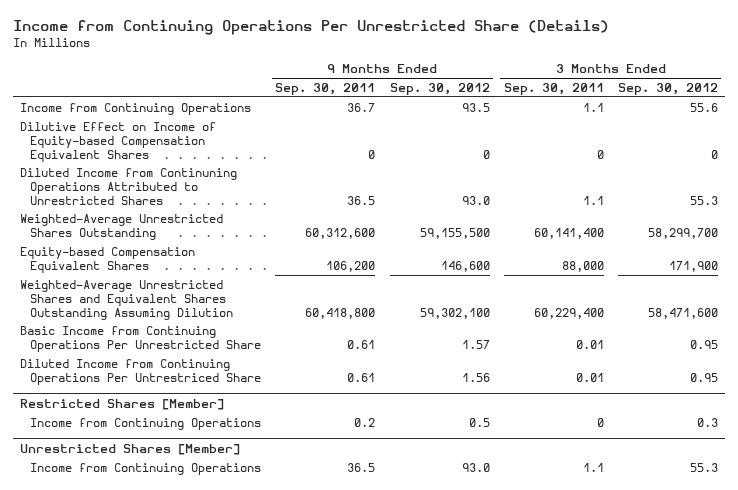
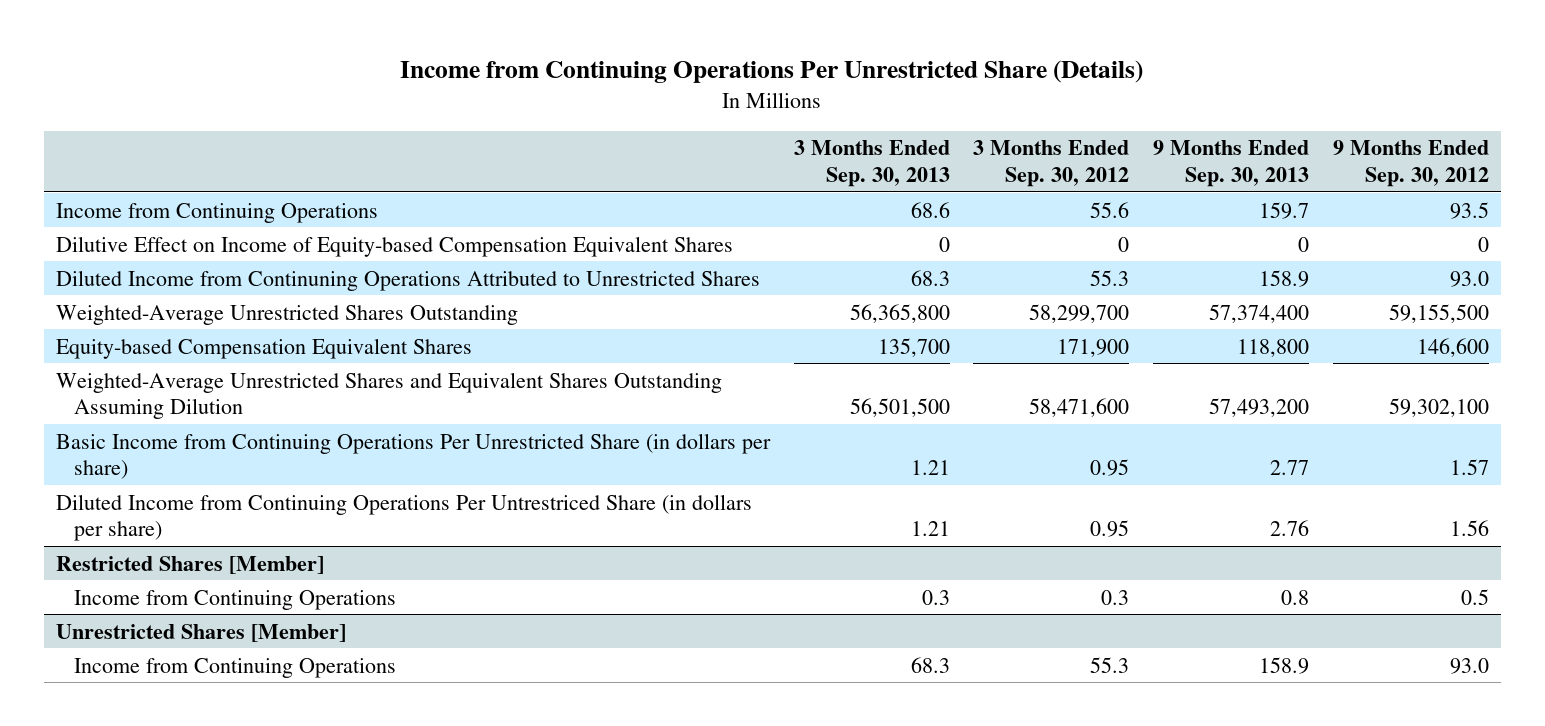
[275,82,376,95] Sep. 30, 2011 -> none
[503,82,604,95] Sep. 30, 2011 -> none
none -> [793,140,950,187] 3 Months Ended Sep. 30, 2013
none -> [1153,140,1310,187] 9 Months Ended Sep. 30, 2013
[19,325,262,352] Basic Income from Continuing Operations Per Unrestricted Share -> [55,432,771,480] Basic Income from Continuing Operations Per Unrestricted Share (in dollars per share)
[19,358,262,385] Diluted Income from Continuing Operations Per Untrestriced Share -> [55,493,752,542] Diluted Income from Continuing Operations Per Untrestriced Share (in dollars per share)

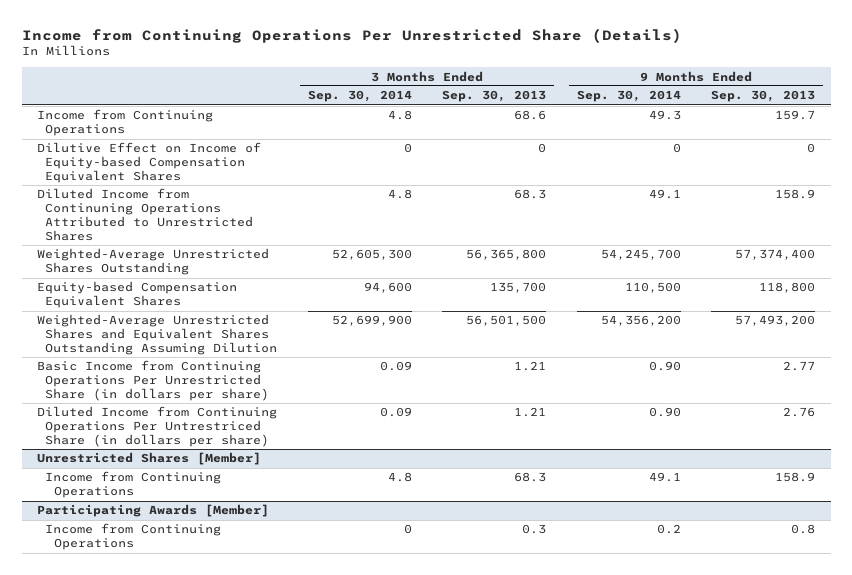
[973,140,1130,187] 3 Months Ended Sep. 30, 2012 -> none
[1333,140,1490,187] 9 Months Ended Sep. 30, 2012 -> none
none -> [307,90,412,103] Sep. 30, 2014
none -> [576,90,681,103] Sep. 30, 2014
[55,555,324,574] Restricted Shares [Member] -> none
[73,589,396,610] Income from Continuing Operations -> none
none -> [37,504,270,518] Participating Awards [Member]
none -> [45,523,222,551] Income from Continuing Operations

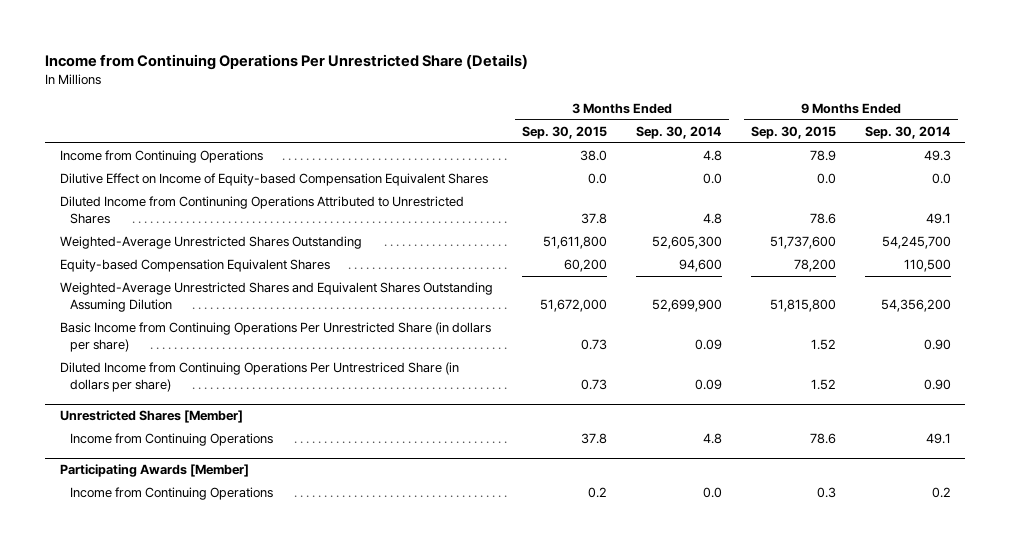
[442,90,547,103] Sep. 30, 2013 -> none
[711,90,816,103] Sep. 30, 2013 -> none
none -> [521,126,607,140] Sep. 30, 2015
none -> [750,126,836,140] Sep. 30, 2015
[403,143,412,154] 0 -> [702,173,722,185] 0.0
[672,143,681,154] 0 -> [931,173,951,185] 0.0
[403,524,412,535] 0 -> [702,487,722,499] 0.0

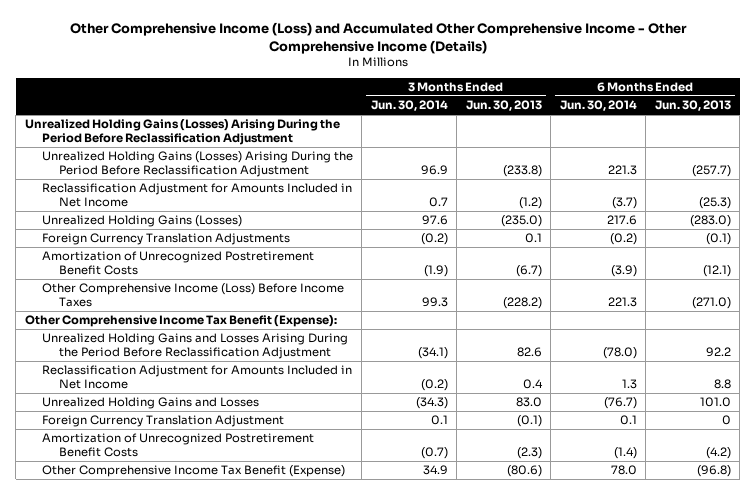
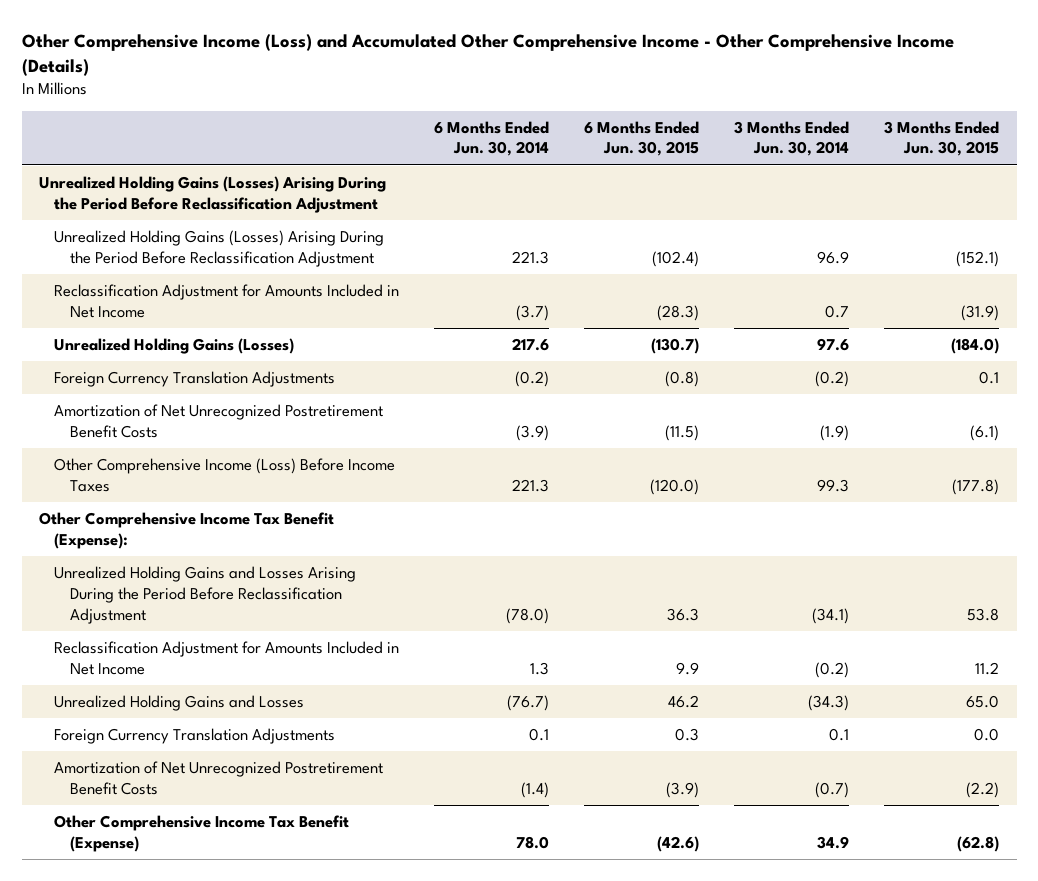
[465,100,542,112] Jun. 30, 2013 -> none
[654,100,731,112] Jun. 30, 2013 -> none
none -> [584,120,700,157] 6 Months Ended Jun. 30, 2015
none -> [884,120,1000,157] 3 Months Ended Jun. 30, 2015
[41,251,314,276] Amortization of Unrecognized Postretirement Benefit Costs -> [54,403,384,438] Amortization of Net Unrecognized Postretirement Benefit Costs
[41,415,284,428] Foreign Currency Translation Adjustment -> [54,727,336,744] Foreign Currency Translation Adjustments
[41,433,314,458] Amortization of Unrecognized Postretirement Benefit Costs -> [54,760,384,795] Amortization of Net Unrecognized Postretirement Benefit Costs

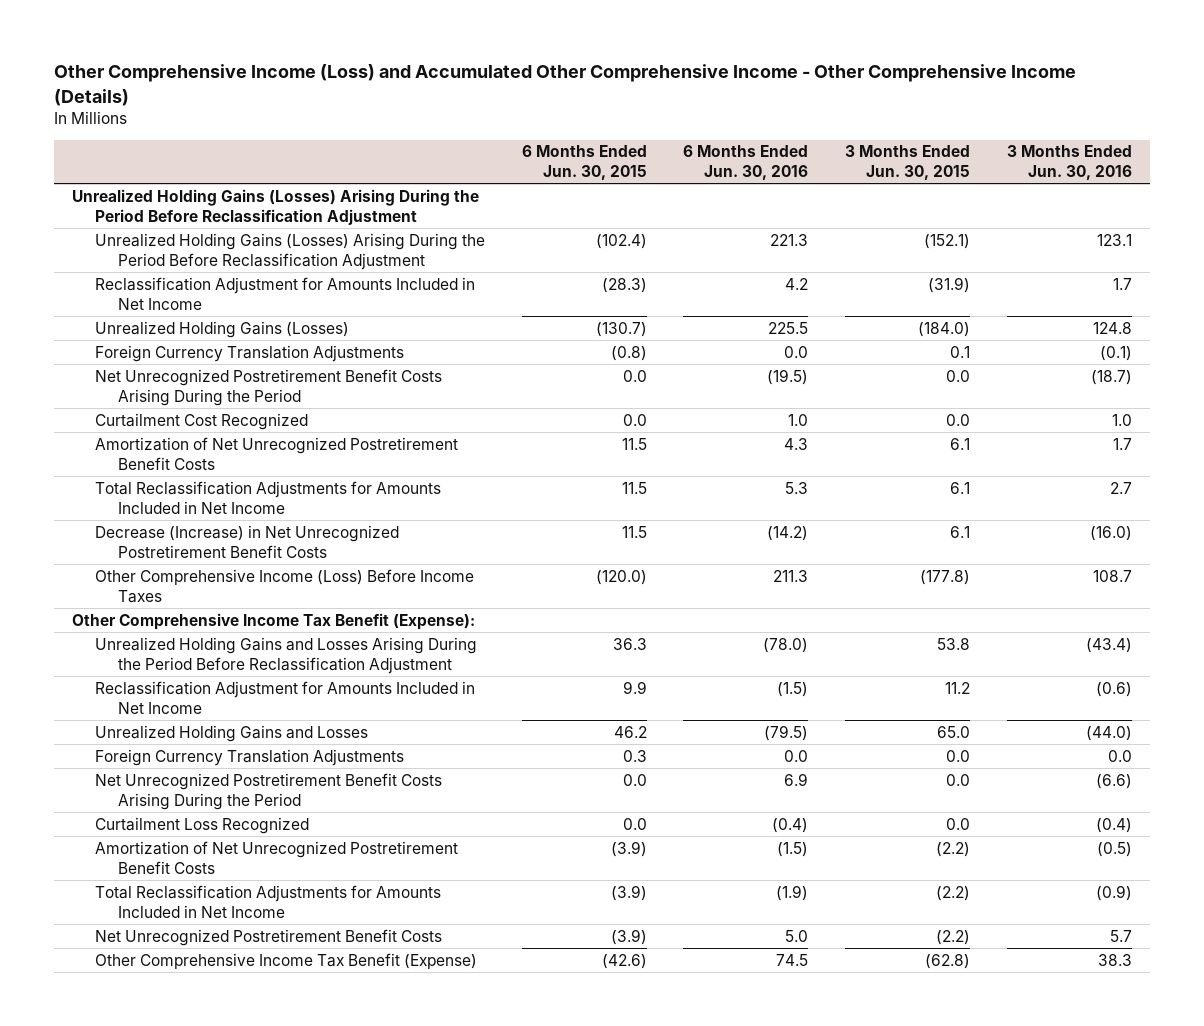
[434,120,550,157] 6 Months Ended Jun. 30, 2014 -> none
[734,120,850,157] 3 Months Ended Jun. 30, 2014 -> none
none -> [683,145,809,181] 6 Months Ended Jun. 30, 2016
none -> [1006,145,1132,181] 3 Months Ended Jun. 30, 2016
none -> [95,368,443,406] Net Unrecognized Postretirement Benefit Costs Arising During the Period
none -> [95,412,309,430] Curtailment Cost Recognized
[665,424,700,441] (11.5) -> [621,437,647,450] 11.5
[970,424,1000,441] (6.1) -> [949,437,970,450] 6.1
none -> [95,480,442,514] Total Reclassification Adjustments for Amounts Included in Net Income
none -> [95,524,400,558] Decrease (Increase) in Net Unrecognized Postretirement Benefit Costs
none -> [95,772,443,810] Net Unrecognized Postretirement Benefit Costs Arising During the Period
none -> [95,816,310,834] Curtailment Loss Recognized
none -> [95,884,442,918] Total Reclassification Adjustments for Amounts Included in Net Income
none -> [95,928,443,946] Net Unrecognized Postretirement Benefit Costs

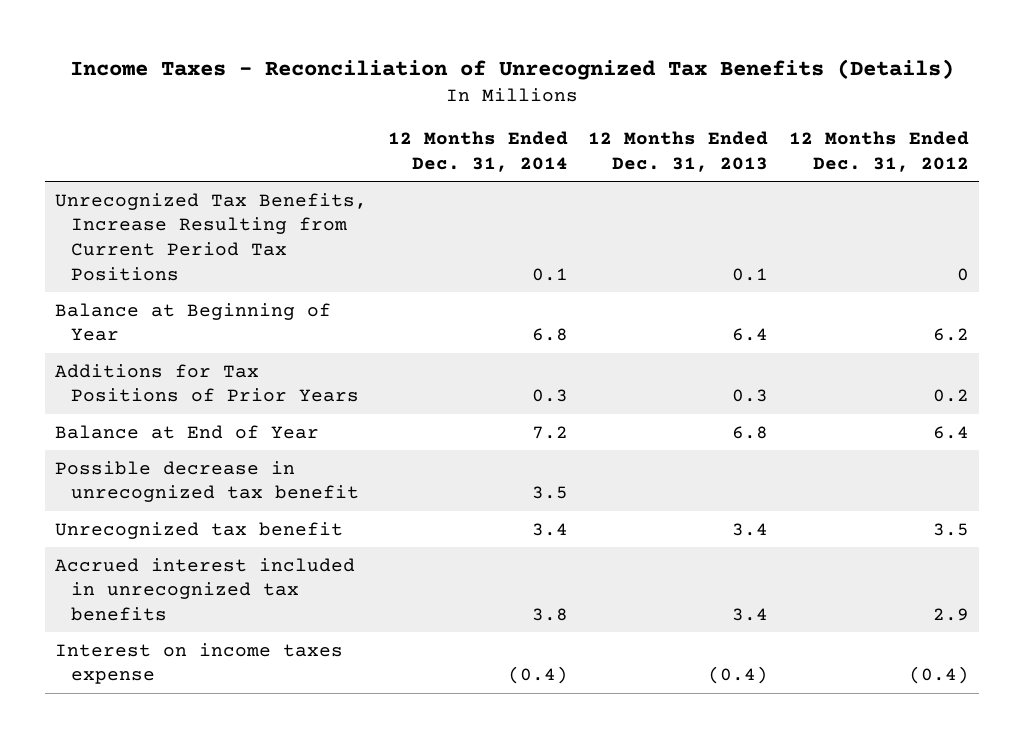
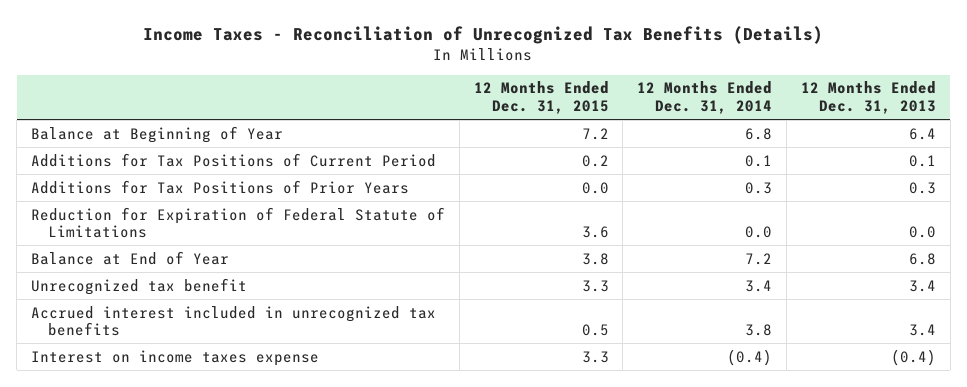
[789,131,970,172] 12 Months Ended Dec. 31, 2012 -> none
none -> [473,81,609,114] 12 Months Ended Dec. 31, 2015
[54,192,367,281] Unrecognized Tax Benefits, Increase Resulting from Current Period Tax Positions -> none
none -> [30,152,436,167] Additions for Tax Positions of Current Period
none -> [30,206,445,239] Reduction for Expiration of Federal Statute of Limitations
[54,460,359,503] Possible decrease in unrecognized tax benefit -> none

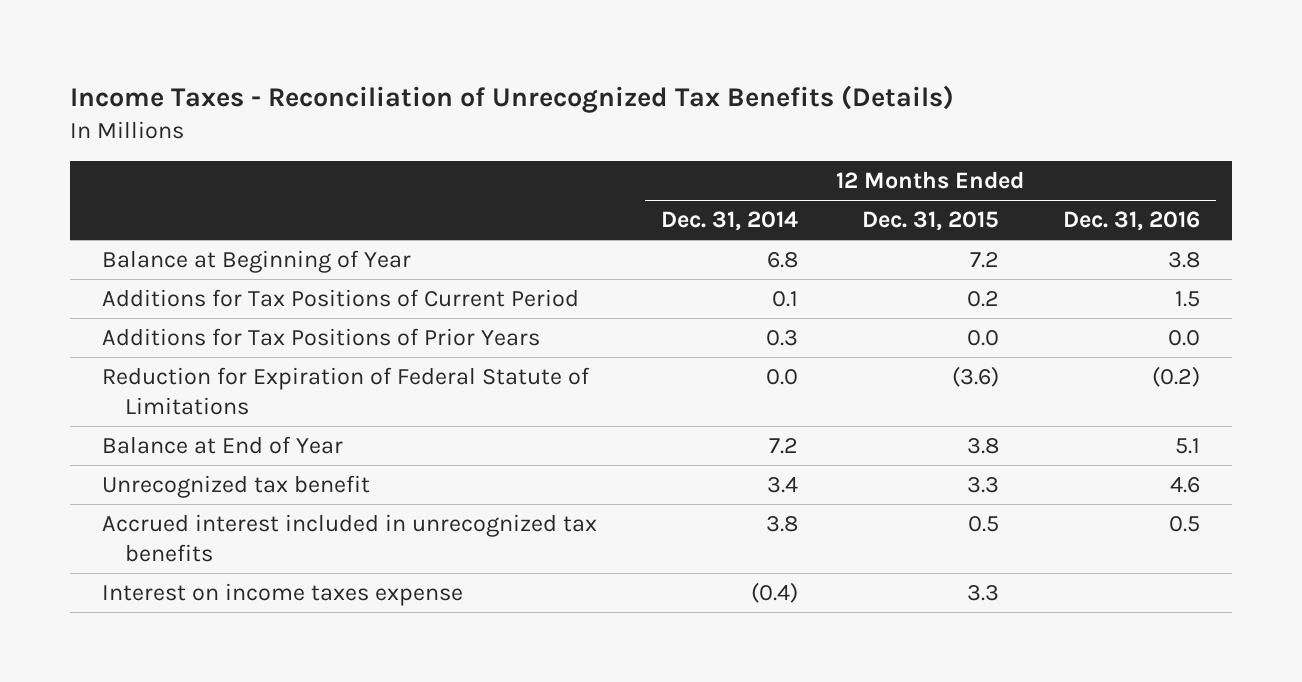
[800,81,936,114] 12 Months Ended Dec. 31, 2013 -> none
none -> [1062,210,1200,231] Dec. 31, 2016
[581,226,609,239] 3.6 -> [951,365,999,387] (3.6)

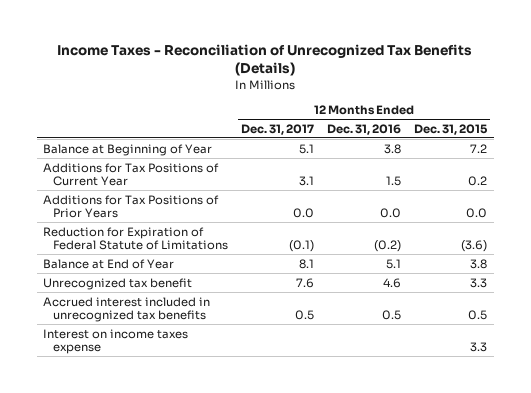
[660,210,798,231] Dec. 31, 2014 -> none
none -> [240,123,314,135] Dec. 31, 2017
[101,288,579,307] Additions for Tax Positions of Current Period -> [43,162,220,187] Additions for Tax Positions of Current Year

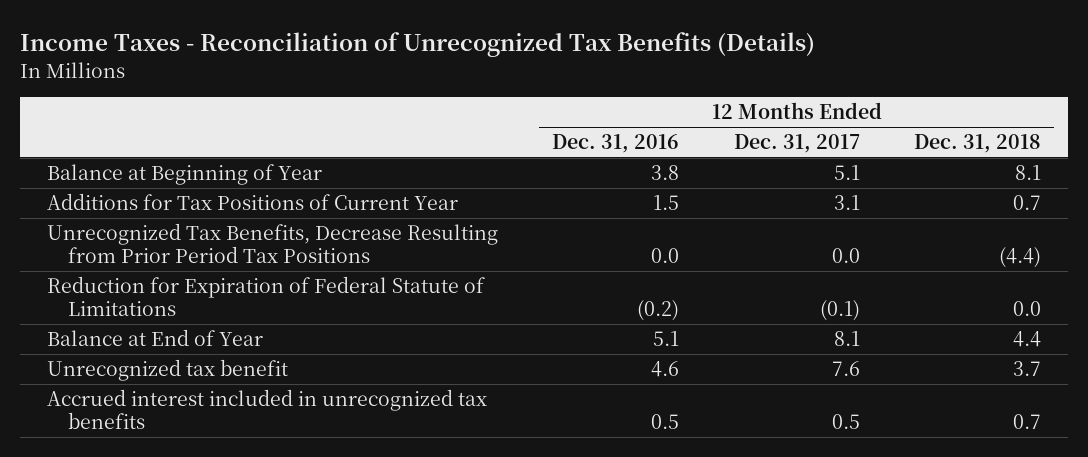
[414,123,489,135] Dec. 31, 2015 -> none
none -> [913,134,1041,154] Dec. 31, 2018
[43,194,220,219] Additions for Tax Positions of Prior Years -> none
none -> [47,223,499,264] Unrecognized Tax Benefits, Decrease Resulting from Prior Period Tax Positions
[43,328,189,355] Interest on income taxes expense -> none

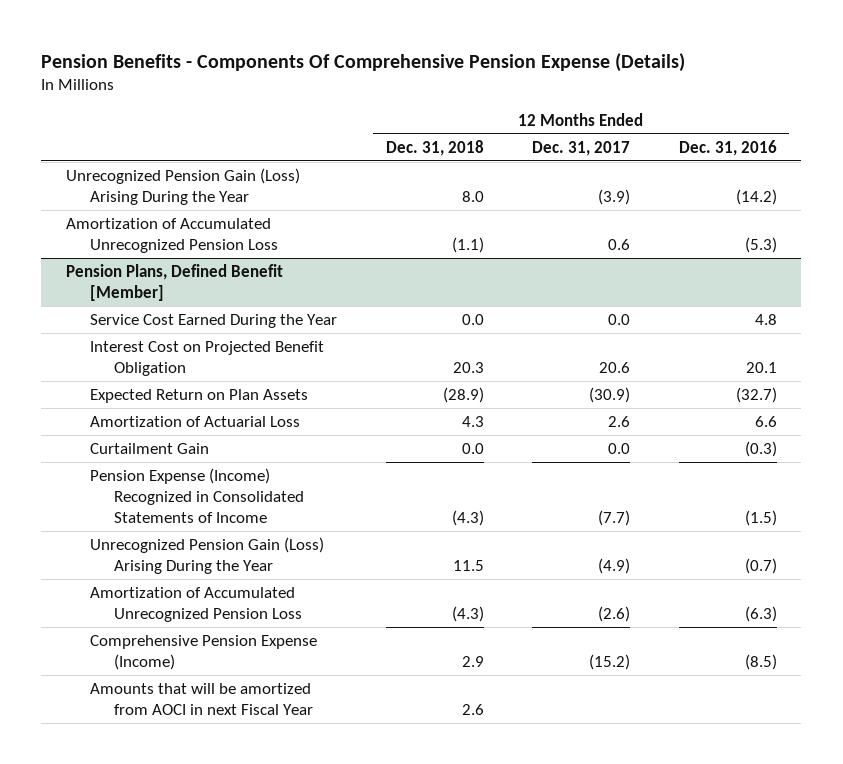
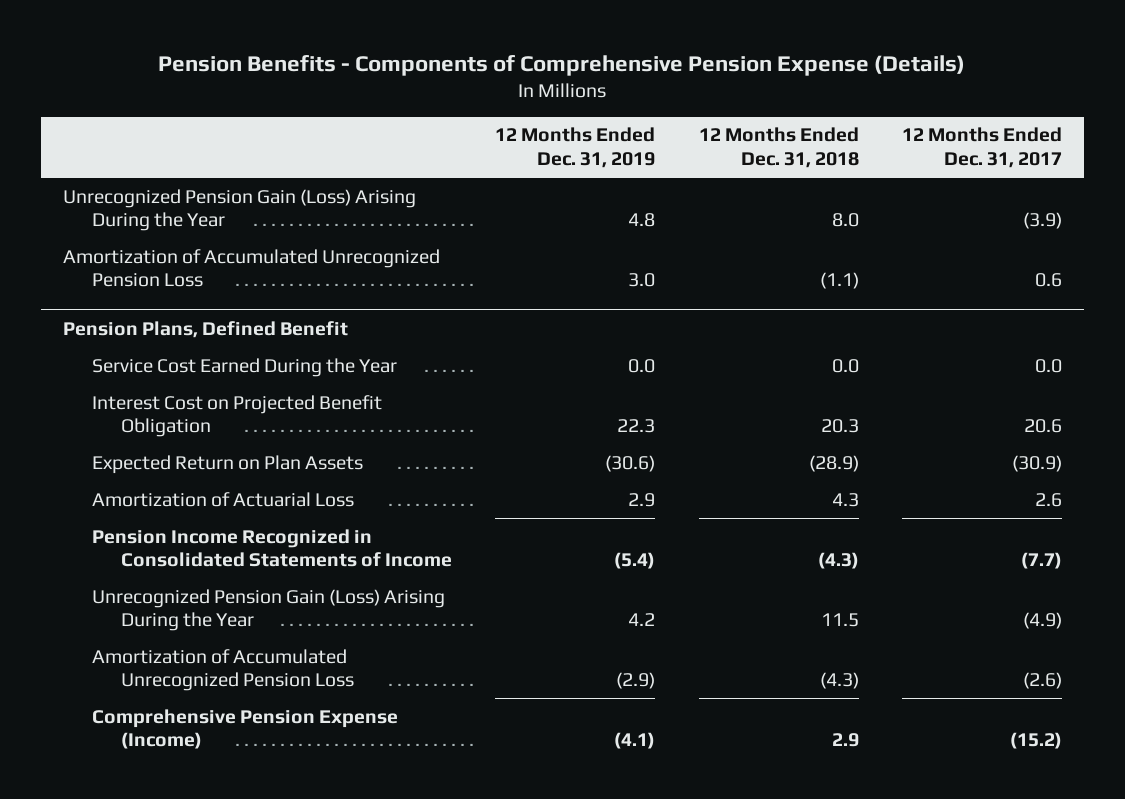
[41,52,686,72] Pension Benefits - Components Of Comprehensive Pension Expense (Details) -> [158,55,966,77] Pension Benefits - Components of Comprehensive Pension Expense (Details)
[678,139,777,156] Dec. 31, 2016 -> none
none -> [495,127,656,169] 12 Months Ended Dec. 31, 2019
[65,263,283,302] Pension Plans, Defined Benefit [Member] -> [62,320,348,338] Pension Plans, Defined Benefit
[89,442,209,454] Curtailment Gain -> none
[89,467,305,524] Pension Expense (Income) Recognized in Consolidated Statements of Income -> [91,528,452,568] Pension Income Recognized in Consolidated Statements of Income
[89,682,314,716] Amounts that will be amortized from AOCI in next Fiscal Year -> none

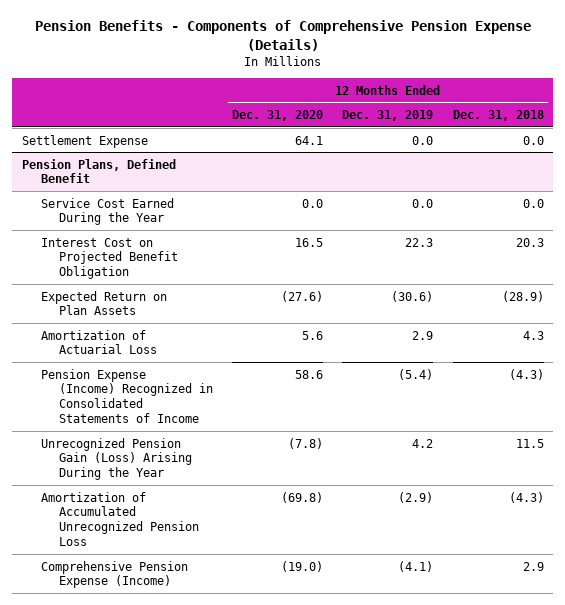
[902,127,1063,169] 12 Months Ended Dec. 31, 2017 -> none
none -> [232,109,324,121] Dec. 31, 2020
[62,188,416,232] Unrecognized Pension Gain (Loss) Arising During the Year -> none
[62,248,440,288] Amortization of Accumulated Unrecognized Pension Loss -> none
none -> [21,134,148,148] Settlement Expense
[91,528,452,568] Pension Income Recognized in Consolidated Statements of Income -> [40,368,214,424] Pension Expense (Income) Recognized in Consolidated Statements of Income

